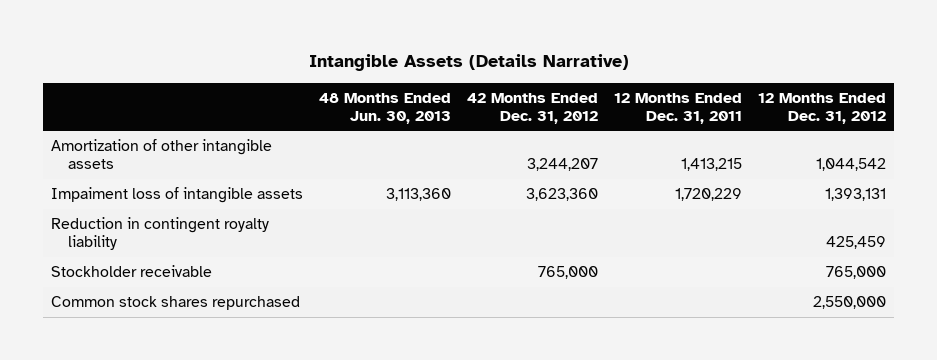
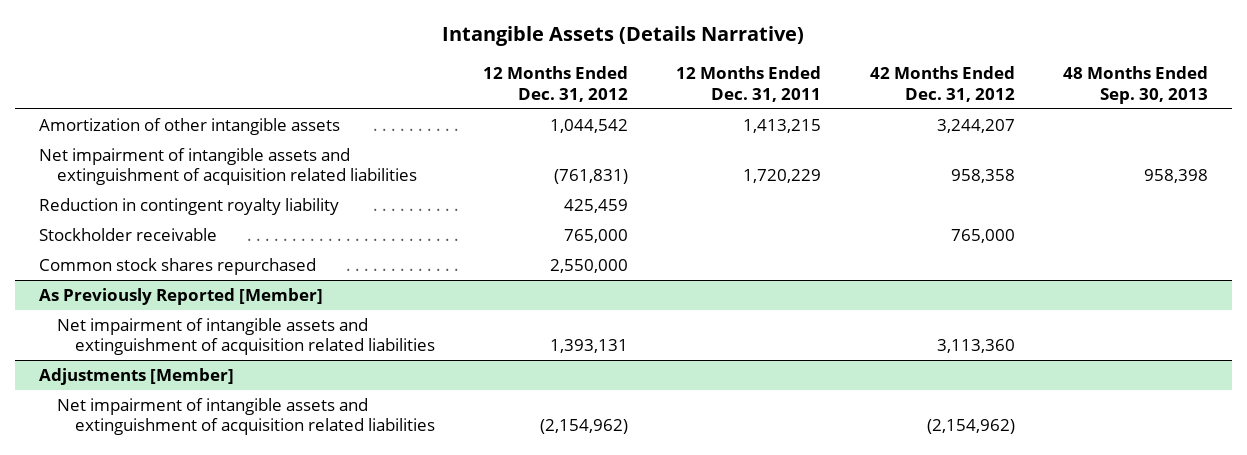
[319,92,452,124] 48 Months Ended Jun. 30, 2013 -> none
none -> [1062,66,1208,104] 48 Months Ended Sep. 30, 2013
[51,187,304,204] Impaiment loss of intangible assets -> [38,147,417,186] Net impairment of intangible assets and extinguishment of acquisition related liabilities
[526,188,599,202] 3,623,360 -> [950,169,1015,184] 958,358
[824,188,886,202] 1,393,131 -> [554,169,629,185] (761,831)
none -> [38,287,323,305] As Previously Reported [Member]
none -> [56,317,436,356] Net impairment of intangible assets and extinguishment of acquisition related liabilities
none -> [38,367,234,385] Adjustments [Member]
none -> [56,397,436,436] Net impairment of intangible assets and extinguishment of acquisition related liabilities

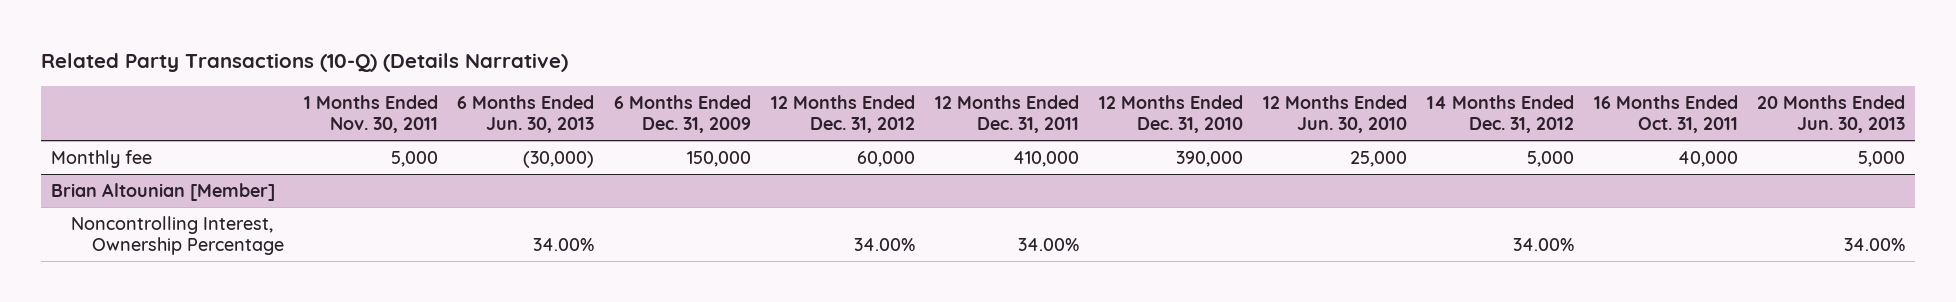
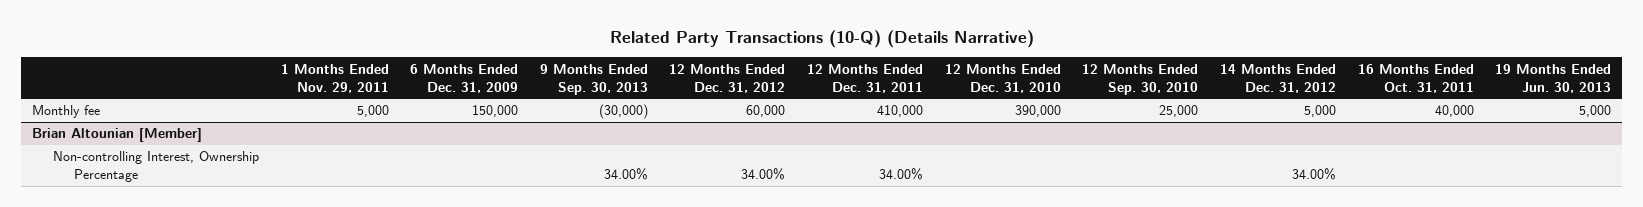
[303,94,438,134] 1 Months Ended Nov. 30, 2011 -> none
[457,94,595,134] 6 Months Ended Jun. 30, 2013 -> none
[1262,94,1407,134] 12 Months Ended Jun. 30, 2010 -> none
[1757,94,1906,134] 20 Months Ended Jun. 30, 2013 -> none
none -> [280,63,389,93] 1 Months Ended Nov. 29, 2011
none -> [539,63,648,95] 9 Months Ended Sep. 30, 2013
none -> [1082,63,1199,95] 12 Months Ended Sep. 30, 2010
none -> [1495,63,1612,93] 19 Months Ended Jun. 30, 2013
[71,215,284,255] Noncontrolling Interest, Ownership Percentage -> [52,151,259,183] Non-controlling Interest, Ownership Percentage

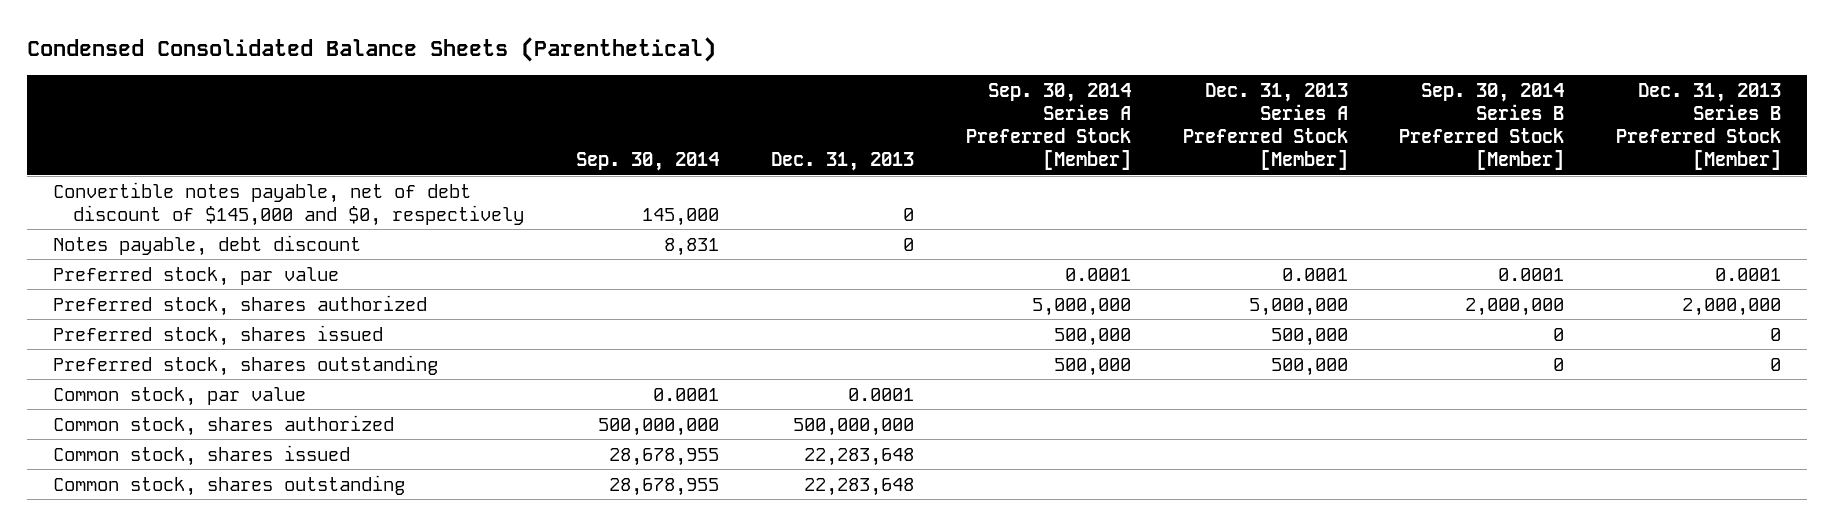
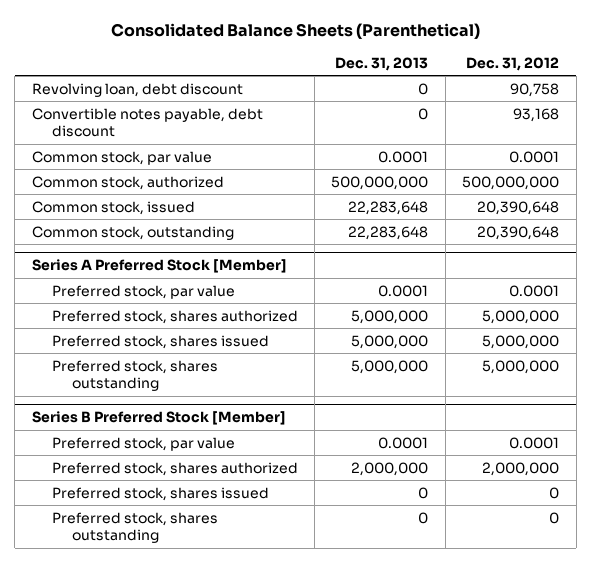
[26,37,716,63] Condensed Consolidated Balance Sheets (Parenthetical) -> [110,23,480,40] Consolidated Balance Sheets (Parenthetical)
[575,152,719,172] Sep. 30, 2014 -> none
[965,83,1131,171] Sep. 30, 2014 Series A Preferred Stock [Member] -> none
[1182,83,1348,171] Dec. 31, 2013 Series A Preferred Stock [Member] -> none
[1399,83,1565,171] Sep. 30, 2014 Series B Preferred Stock [Member] -> none
[1616,83,1782,171] Dec. 31, 2013 Series B Preferred Stock [Member] -> none
none -> [466,56,560,71] Dec. 31, 2012
[52,181,524,226] Convertible notes payable, net of debt discount of $145,000 and $0, respectively -> none
[52,266,339,286] Preferred stock, par value -> none
[52,294,427,316] Preferred stock, shares authorized -> none
[52,324,383,346] Preferred stock, shares issued -> none
[52,354,438,376] Preferred stock, shares outstanding -> none
none -> [31,82,243,97] Revolving loan, debt discount
[52,234,361,256] Notes payable, debt discount -> [31,107,263,138] Convertible notes payable, debt discount
[52,414,394,436] Common stock, shares authorized -> [31,175,224,190] Common stock, authorized
[52,444,350,466] Common stock, shares issued -> [31,200,195,215] Common stock, issued
[52,474,405,496] Common stock, shares outstanding -> [31,225,234,240] Common stock, outstanding
none -> [31,259,287,274] Series A Preferred Stock [Member]
none -> [51,284,235,299] Preferred stock, par value
none -> [51,309,298,324] Preferred stock, shares authorized
none -> [51,334,269,349] Preferred stock, shares issued
none -> [51,359,218,392] Preferred stock, shares outstanding
none -> [31,411,286,426] Series B Preferred Stock [Member]
none -> [51,436,235,451] Preferred stock, par value
none -> [51,461,298,476] Preferred stock, shares authorized
none -> [51,486,269,501] Preferred stock, shares issued
none -> [51,511,218,544] Preferred stock, shares outstanding

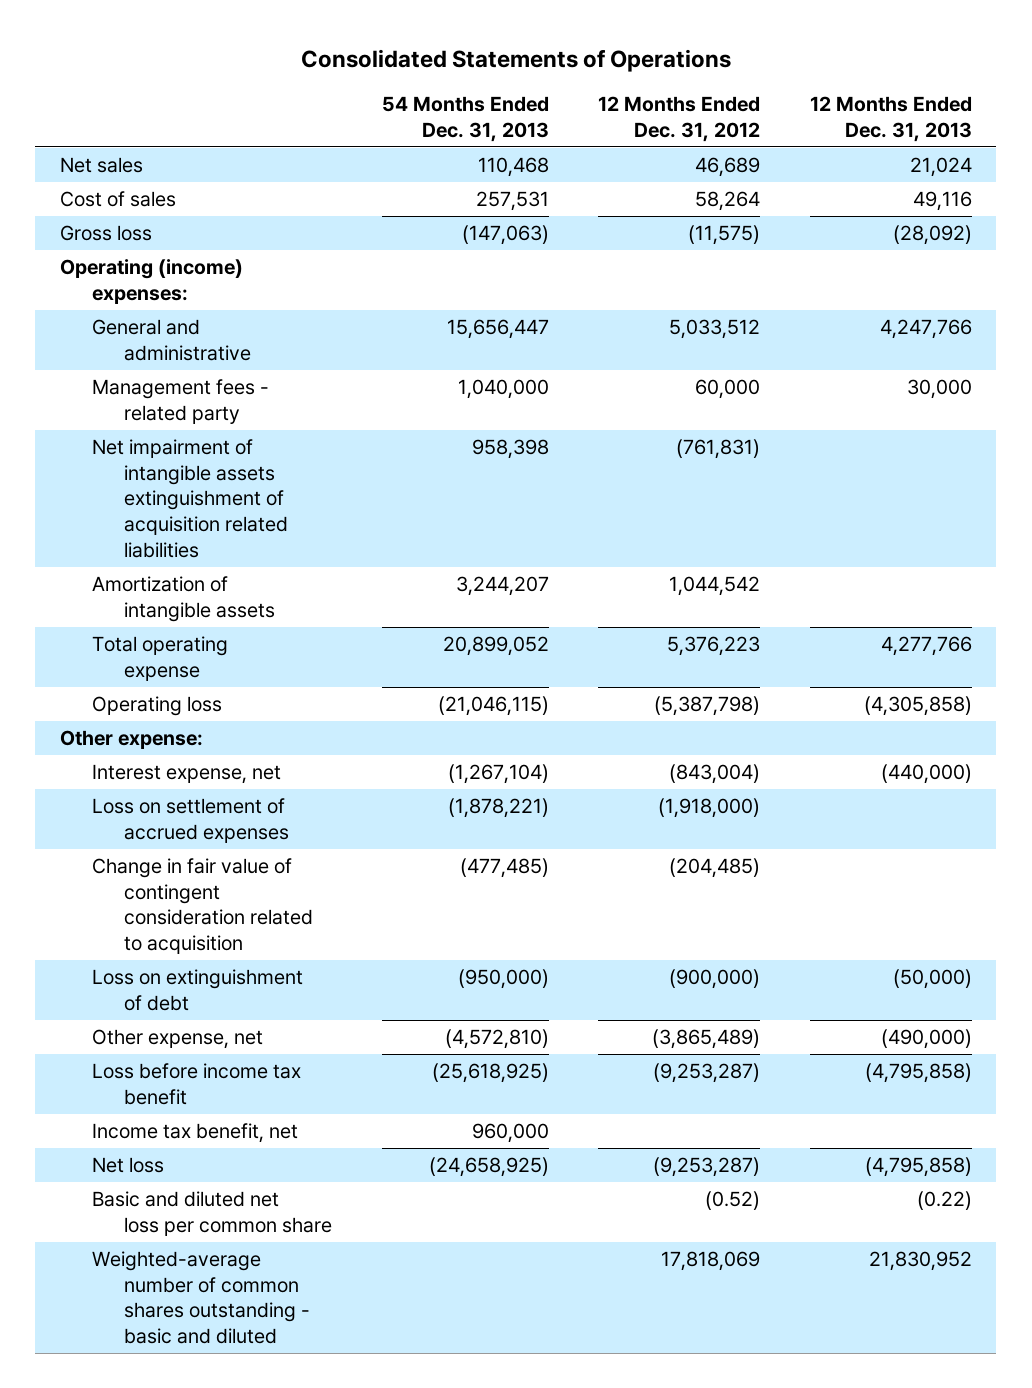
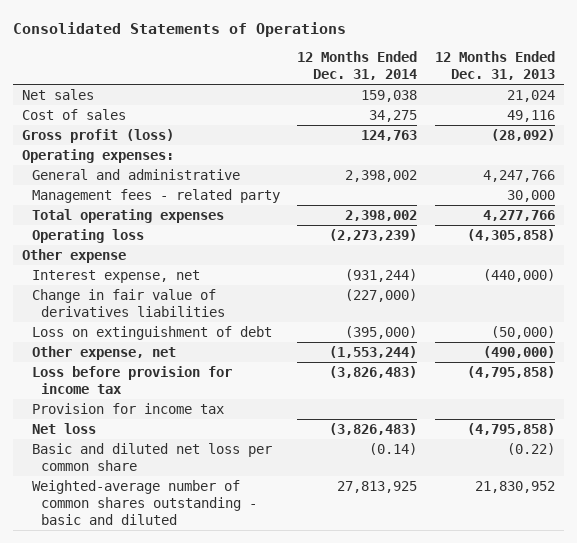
[381,96,549,142] 54 Months Ended Dec. 31, 2013 -> none
[598,96,761,142] 12 Months Ended Dec. 31, 2012 -> none
none -> [297,51,418,81] 12 Months Ended Dec. 31, 2014
[60,225,153,242] Gross loss -> [22,128,175,143] Gross profit (loss)
[60,259,244,304] Operating (income) expenses: -> [22,148,175,163] Operating expenses:
[92,439,289,558] Net impairment of intangible assets extinguishment of acquisition related liabilities -> none
[92,576,276,622] Amortization of intangible assets -> none
[92,636,229,681] Total operating expense -> [31,208,224,223] Total operating expenses
[60,730,204,750] Other expense: -> [22,248,127,263] Other expense
[92,798,290,843] Loss on settlement of accrued expenses -> none
[92,858,314,955] Change in fair value of contingent consideration related to acquisition -> none
none -> [31,288,226,317] Change in fair value of derivatives liabilities
[92,1063,302,1105] Loss before income tax benefit -> [31,365,232,394] Loss before provision for income tax
[92,1123,299,1144] Income tax benefit, net -> [31,402,224,414] Provision for income tax

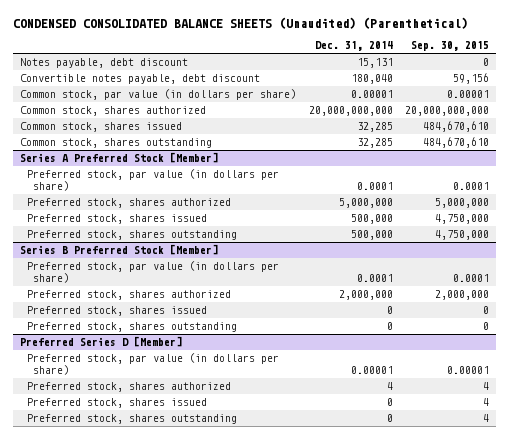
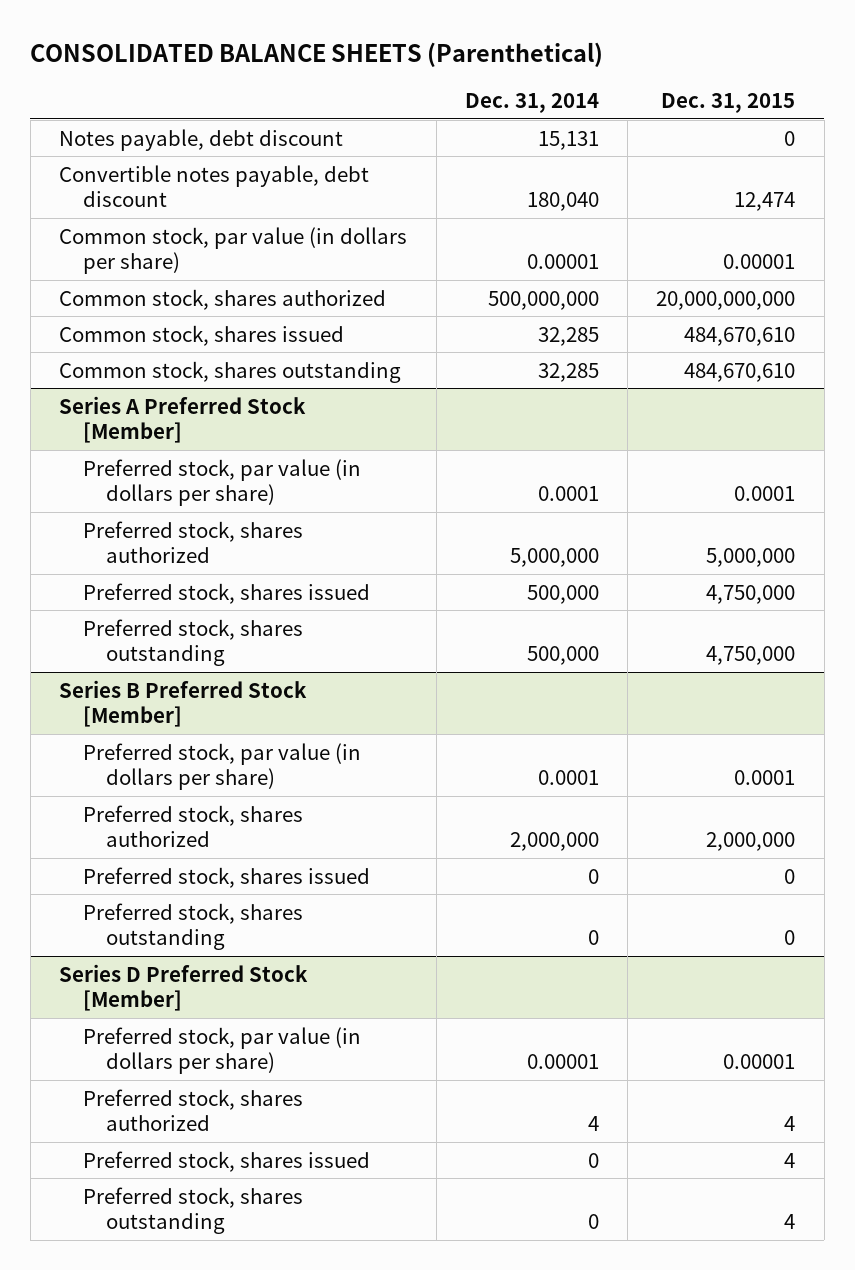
[13,16,469,29] CONDENSED CONSOLIDATED BALANCE SHEETS (Unaudited) (Parenthetical) -> [30,42,604,68] CONSOLIDATED BALANCE SHEETS (Parenthetical)
[411,41,490,52] Sep. 30, 2015 -> none
none -> [661,93,796,114] Dec. 31, 2015
[308,106,393,117] 20,000,000,000 -> [487,290,599,310] 500,000,000
[19,336,182,348] Preferred Series D [Member] -> [59,963,309,1012] Series D Preferred Stock [Member]

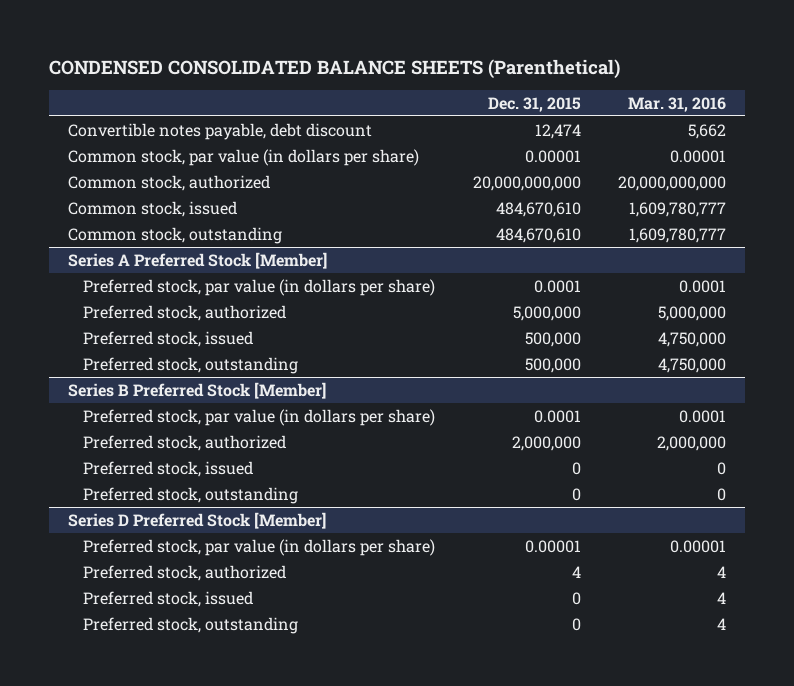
[30,42,604,68] CONSOLIDATED BALANCE SHEETS (Parenthetical) -> [48,58,620,79] CONDENSED CONSOLIDATED BALANCE SHEETS (Parenthetical)
[464,93,599,114] Dec. 31, 2014 -> none
none -> [628,96,727,112] Mar. 31, 2016
[59,128,344,151] Notes payable, debt discount -> none
[59,288,387,310] Common stock, shares authorized -> [67,174,270,191] Common stock, authorized
[59,324,345,346] Common stock, shares issued -> [67,200,237,217] Common stock, issued
[59,360,402,383] Common stock, shares outstanding -> [67,226,282,244] Common stock, outstanding
[82,520,303,564] Preferred stock, shares authorized -> [82,304,286,321] Preferred stock, authorized
[82,582,370,604] Preferred stock, shares issued -> [82,330,253,347] Preferred stock, issued
[706,584,796,604] 4,750,000 -> [524,331,581,347] 500,000
[82,618,303,667] Preferred stock, shares outstanding -> [82,356,298,374] Preferred stock, outstanding
[706,646,796,666] 4,750,000 -> [524,357,581,373] 500,000
[82,804,303,848] Preferred stock, shares authorized -> [82,434,286,451] Preferred stock, authorized
[82,866,370,888] Preferred stock, shares issued -> [82,460,253,477] Preferred stock, issued
[82,902,303,951] Preferred stock, shares outstanding -> [82,486,298,504] Preferred stock, outstanding
[82,1088,303,1132] Preferred stock, shares authorized -> [82,564,286,581] Preferred stock, authorized
[82,1150,370,1172] Preferred stock, shares issued -> [82,590,253,607] Preferred stock, issued
[784,1152,796,1168] 4 -> [571,591,581,605] 0
[82,1186,303,1235] Preferred stock, shares outstanding -> [82,616,298,634] Preferred stock, outstanding
[784,1214,796,1230] 4 -> [571,617,581,631] 0

